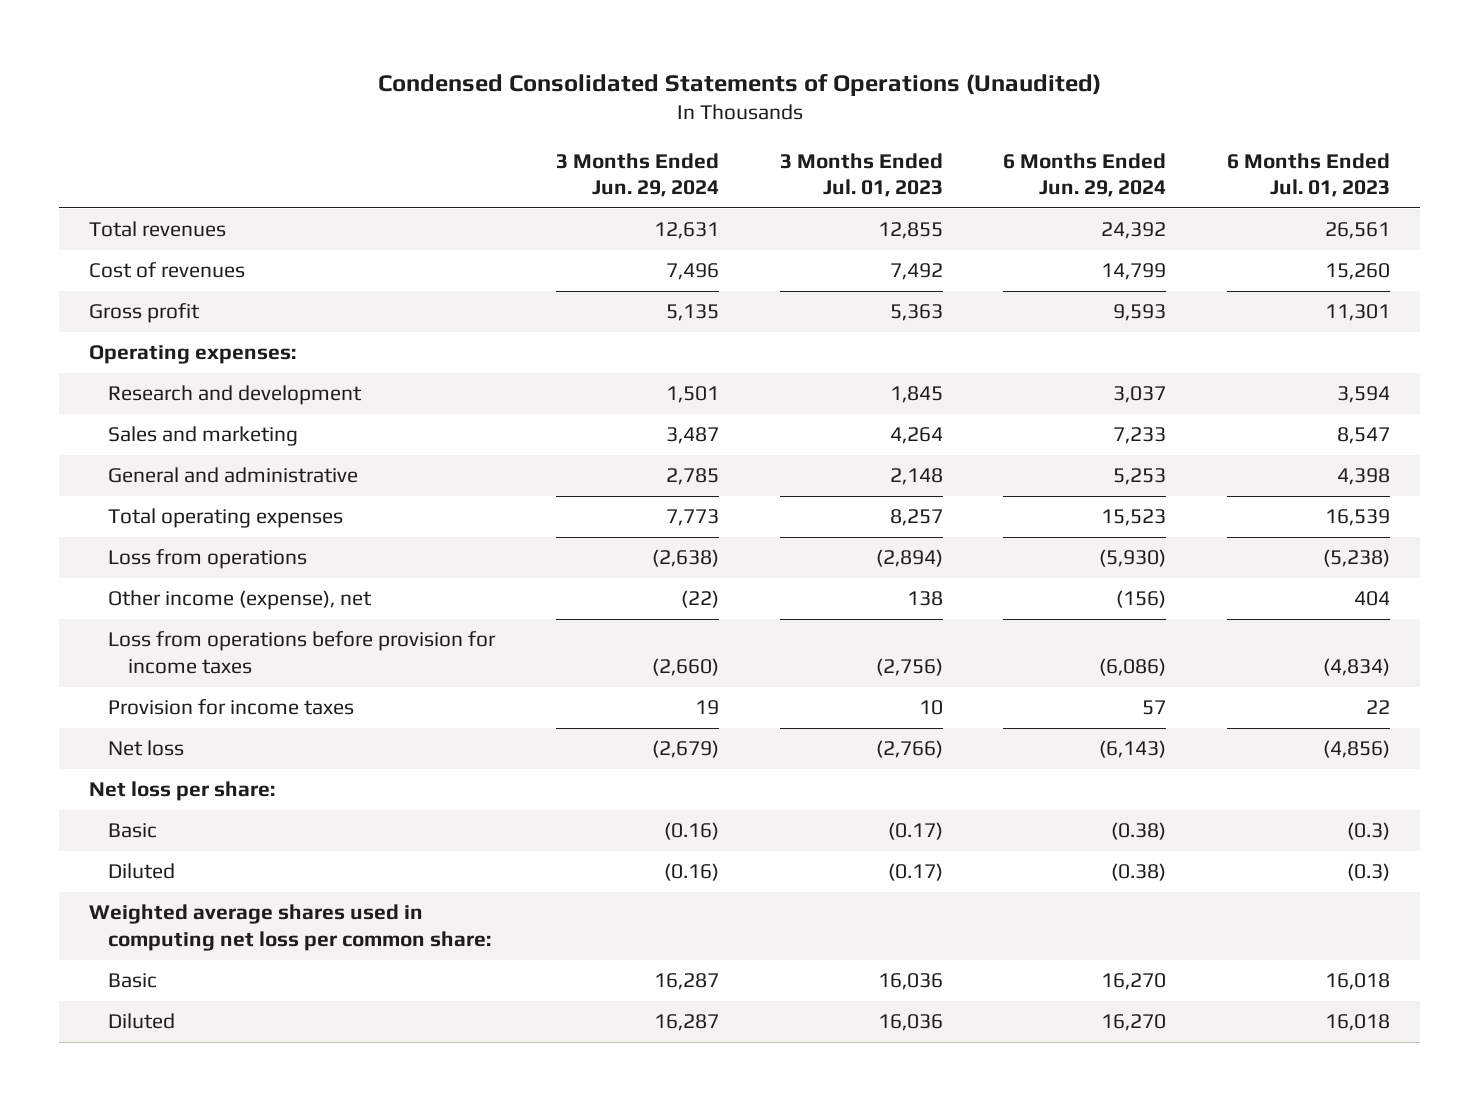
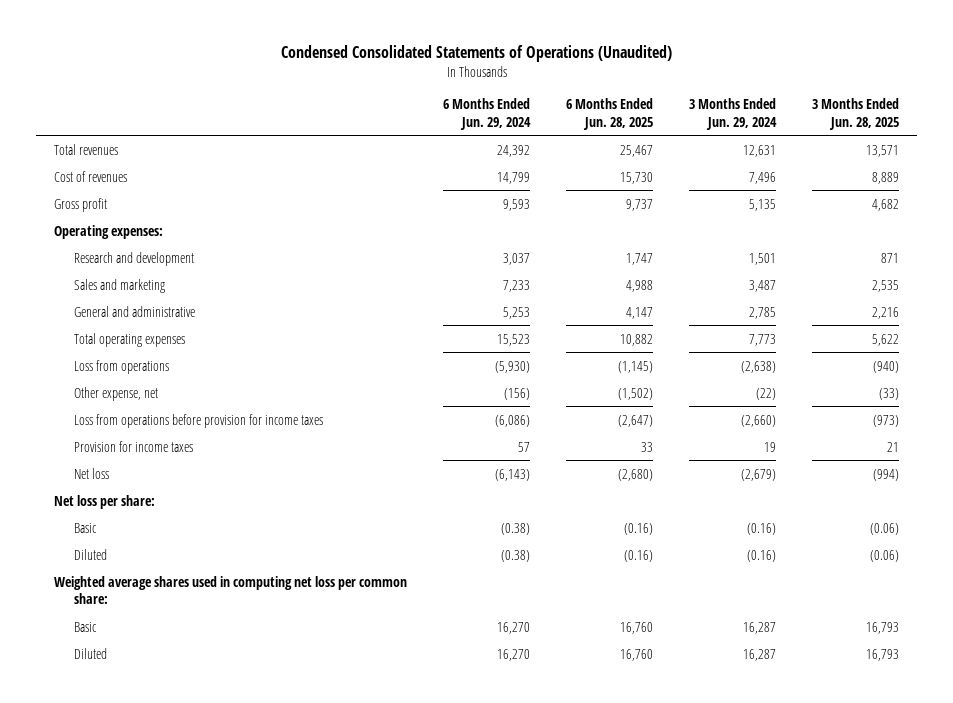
[779,152,943,198] 3 Months Ended Jul. 01, 2023 -> none
[1227,152,1391,198] 6 Months Ended Jul. 01, 2023 -> none
none -> [566,98,654,130] 6 Months Ended Jun. 28, 2025
none -> [812,98,900,130] 3 Months Ended Jun. 28, 2025
[108,590,373,611] Other income (expense), net -> [74,386,159,401] Other expense, net

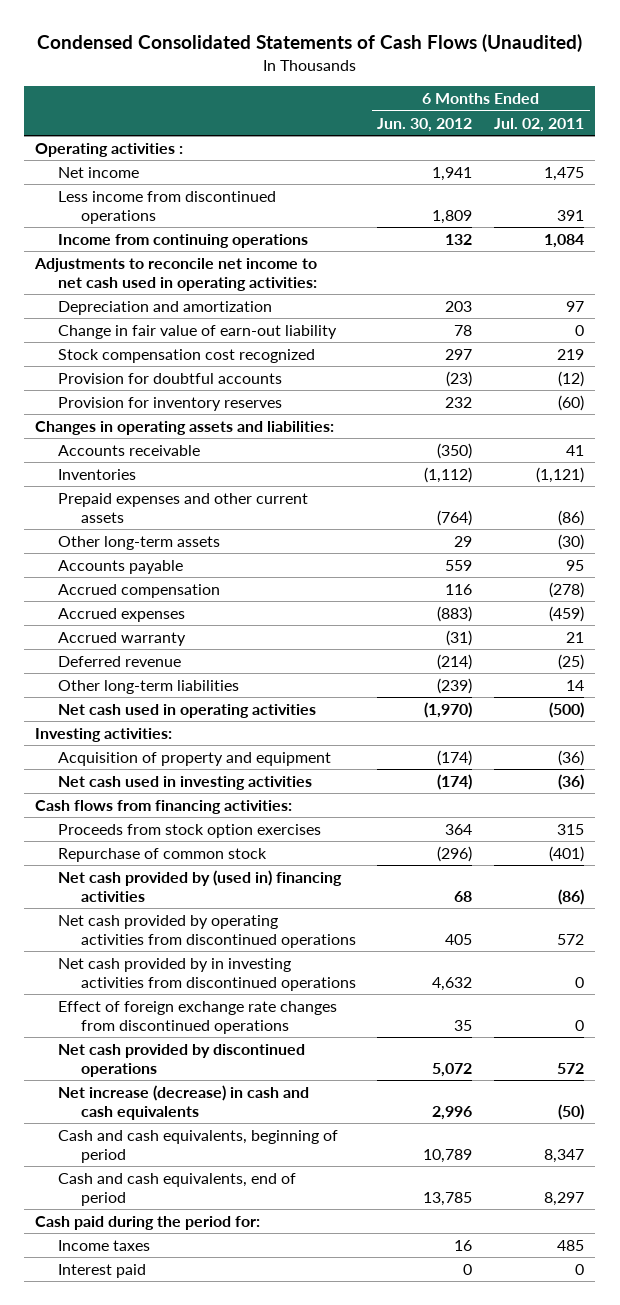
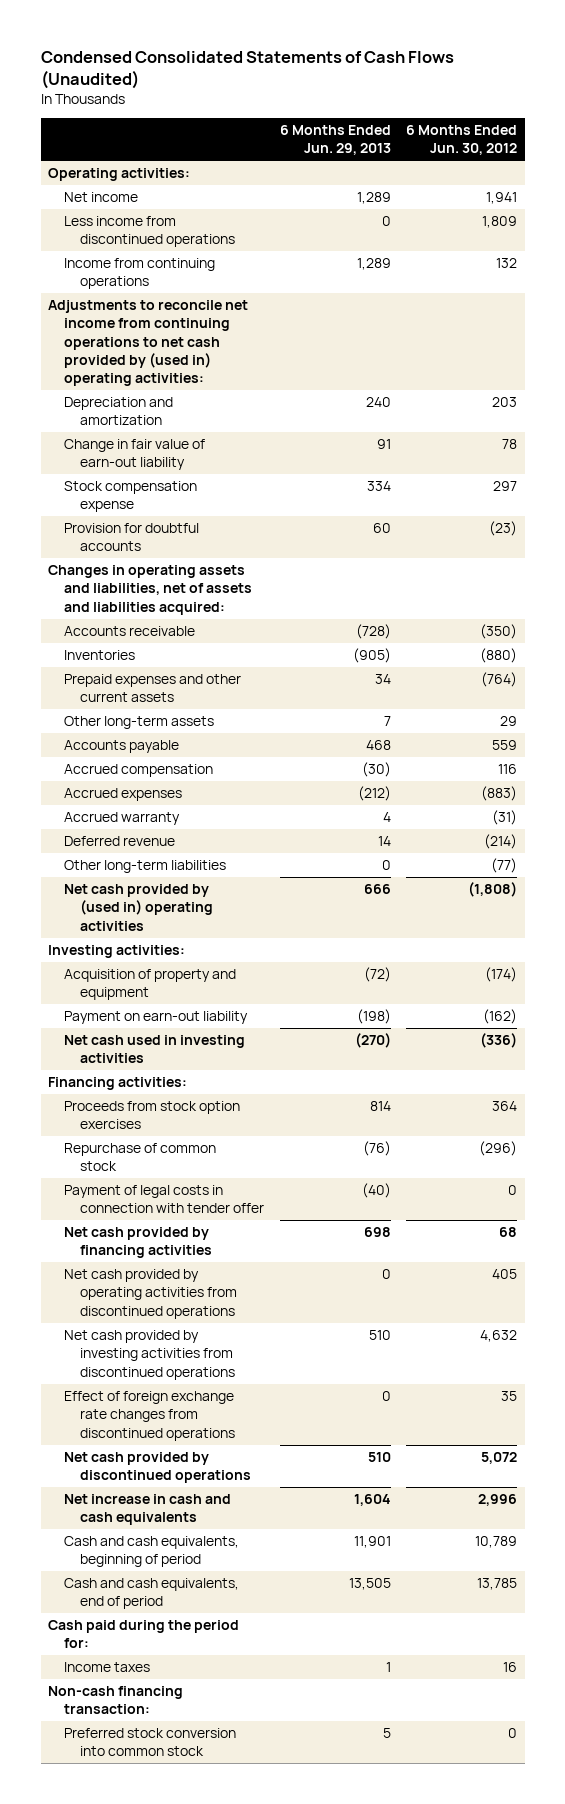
[494,117,585,132] Jul. 02, 2011 -> none
none -> [279,125,391,156] 6 Months Ended Jun. 29, 2013
[35,142,184,157] Operating activities : -> [48,168,191,182] Operating activities:
[34,257,318,291] Adjustments to reconcile net income to net cash used in operating activities: -> [48,300,249,387] Adjustments to reconcile net income from continuing operations to net cash provided by (used in) operating activities:
[58,348,316,363] Stock compensation cost recognized -> [64,481,198,513] Stock compensation expense
[58,396,283,411] Provision for inventory reserves -> none
[35,420,335,435] Changes in operating assets and liabilities: -> [48,565,253,615] Changes in operating assets and liabilities, net of assets and liabilities acquired:
[424,466,473,483] (1,112) -> [480,648,518,664] (880)
[437,677,473,694] (239) -> [491,858,518,874] (77)
[58,703,317,718] Net cash used in operating activities -> [64,884,214,931] Net cash provided by (used in) operating activities
[424,701,473,718] (1,970) -> [468,882,518,898] (1,808)
none -> [64,1011,249,1025] Payment on earn-out liability
[437,773,473,790] (174) -> [480,1033,518,1049] (336)
[35,799,293,814] Cash flows from financing activities: -> [48,1077,188,1091] Financing activities:
none -> [64,1185,265,1214] Payment of legal costs in connection with tender offer
[58,869,343,902] Net cash provided by (used in) financing activities -> [64,1227,213,1259] Net cash provided by financing activities
[58,957,356,991] Net cash provided by in investing activities from discontinued operations -> [64,1330,236,1380] Net cash provided by investing activities from discontinued operations
[58,1084,310,1120] Net increase (decrease) in cash and cash equivalents -> [64,1494,232,1526] Net increase in cash and cash equivalents
[58,1263,147,1278] Interest paid -> none
none -> [48,1686,184,1715] Non-cash financing transaction:
none -> [64,1728,237,1757] Preferred stock conversion into common stock

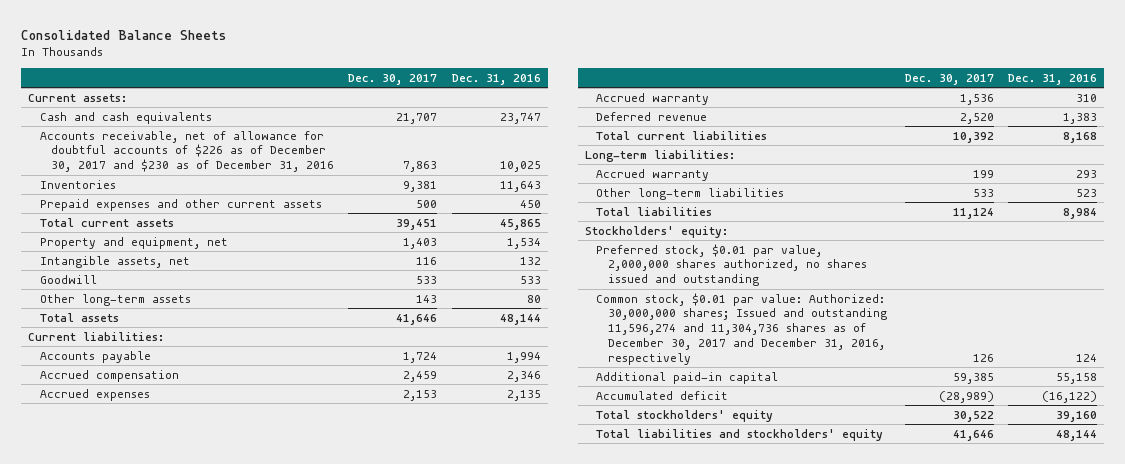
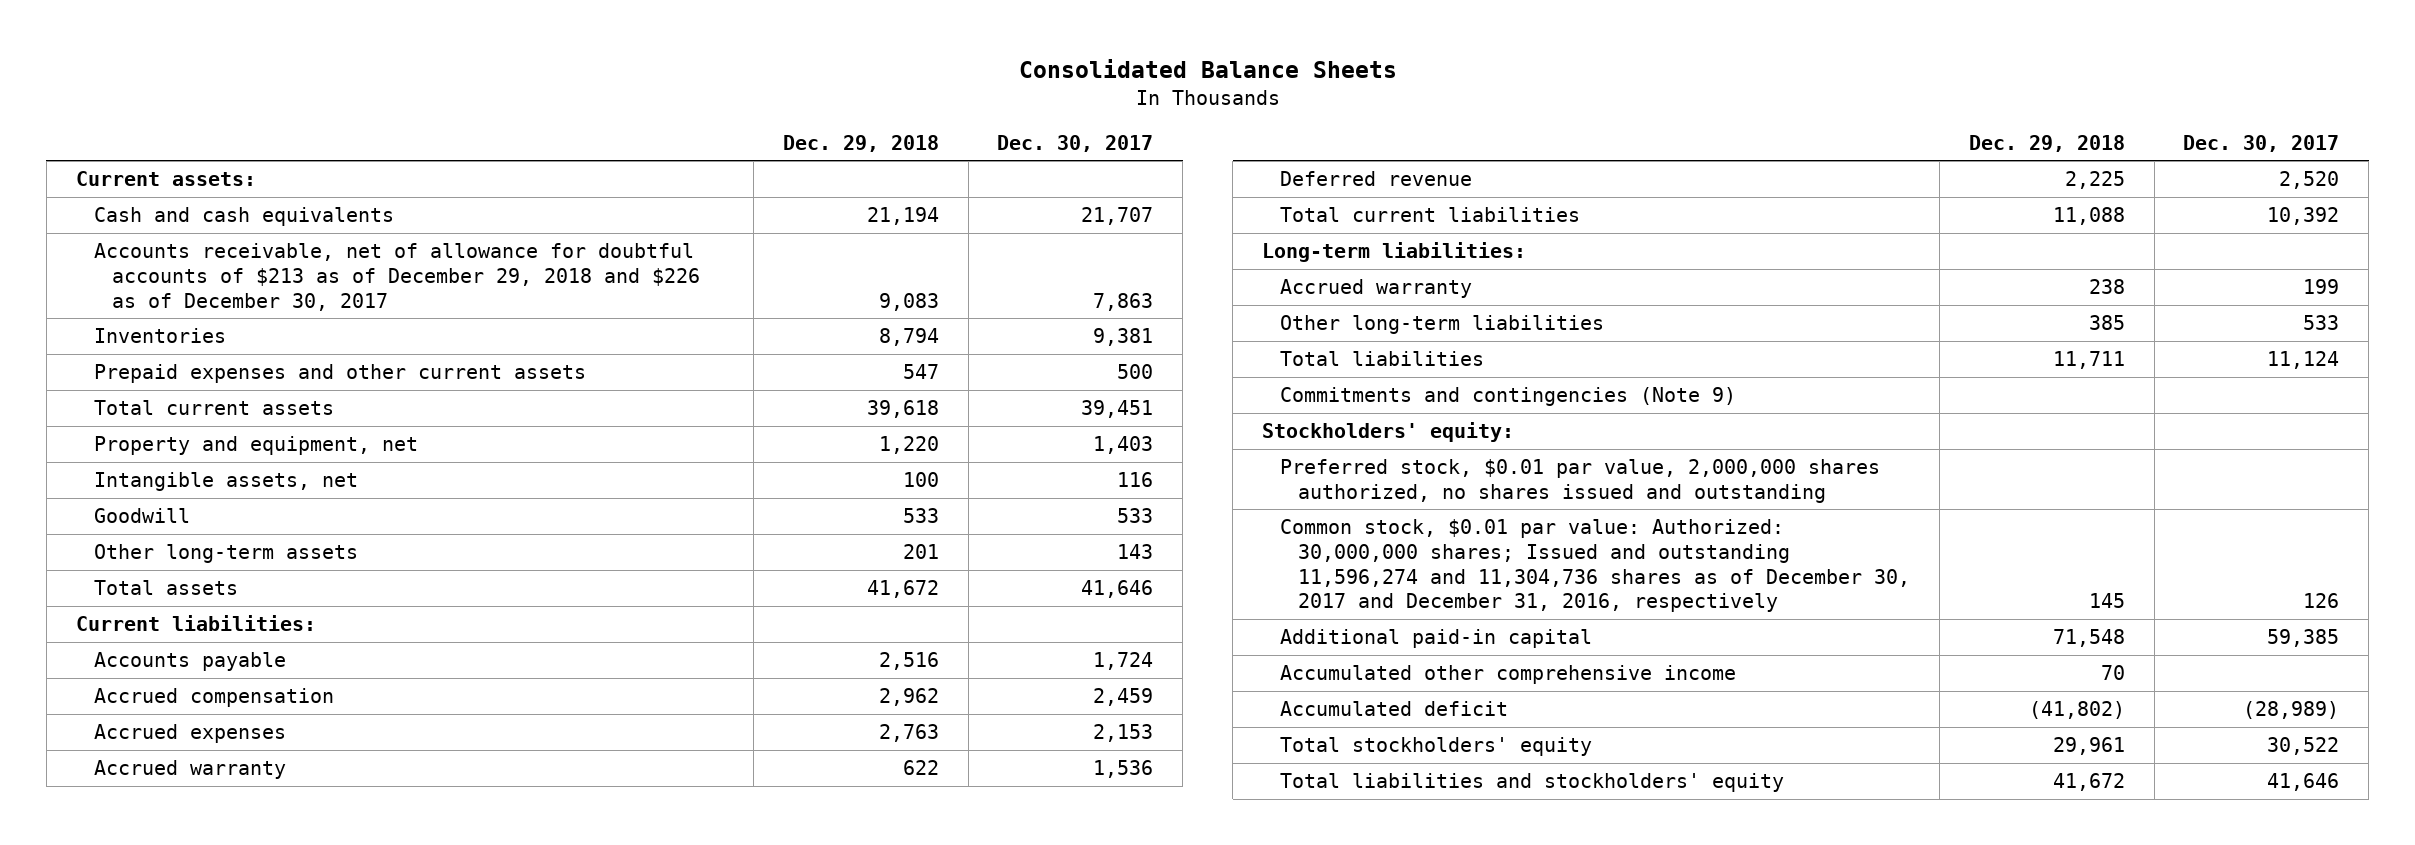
[451,73,541,85] Dec. 31, 2016 -> none
none -> [782,134,939,152] Dec. 29, 2018
[39,130,335,173] Accounts receivable, net of allowance for doubtful accounts of $226 as of December 30, 2017 and $230 as of December 31, 2016 -> [93,243,701,311] Accounts receivable, net of allowance for doubtful accounts of $213 as of December 29, 2018 and $226 as of December 30, 2017
none -> [1280,387,1737,407] Commitments and contingencies (Note 9)
none -> [1280,665,1737,685] Accumulated other comprehensive income

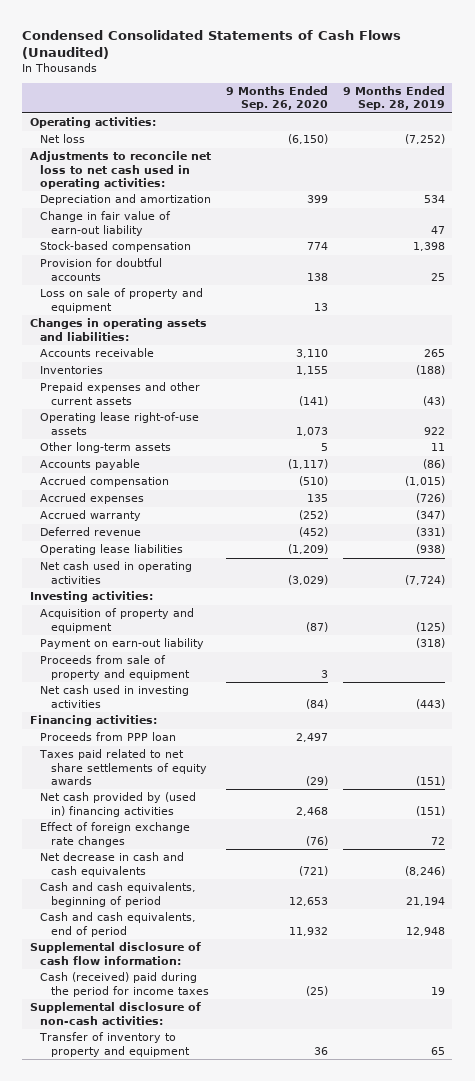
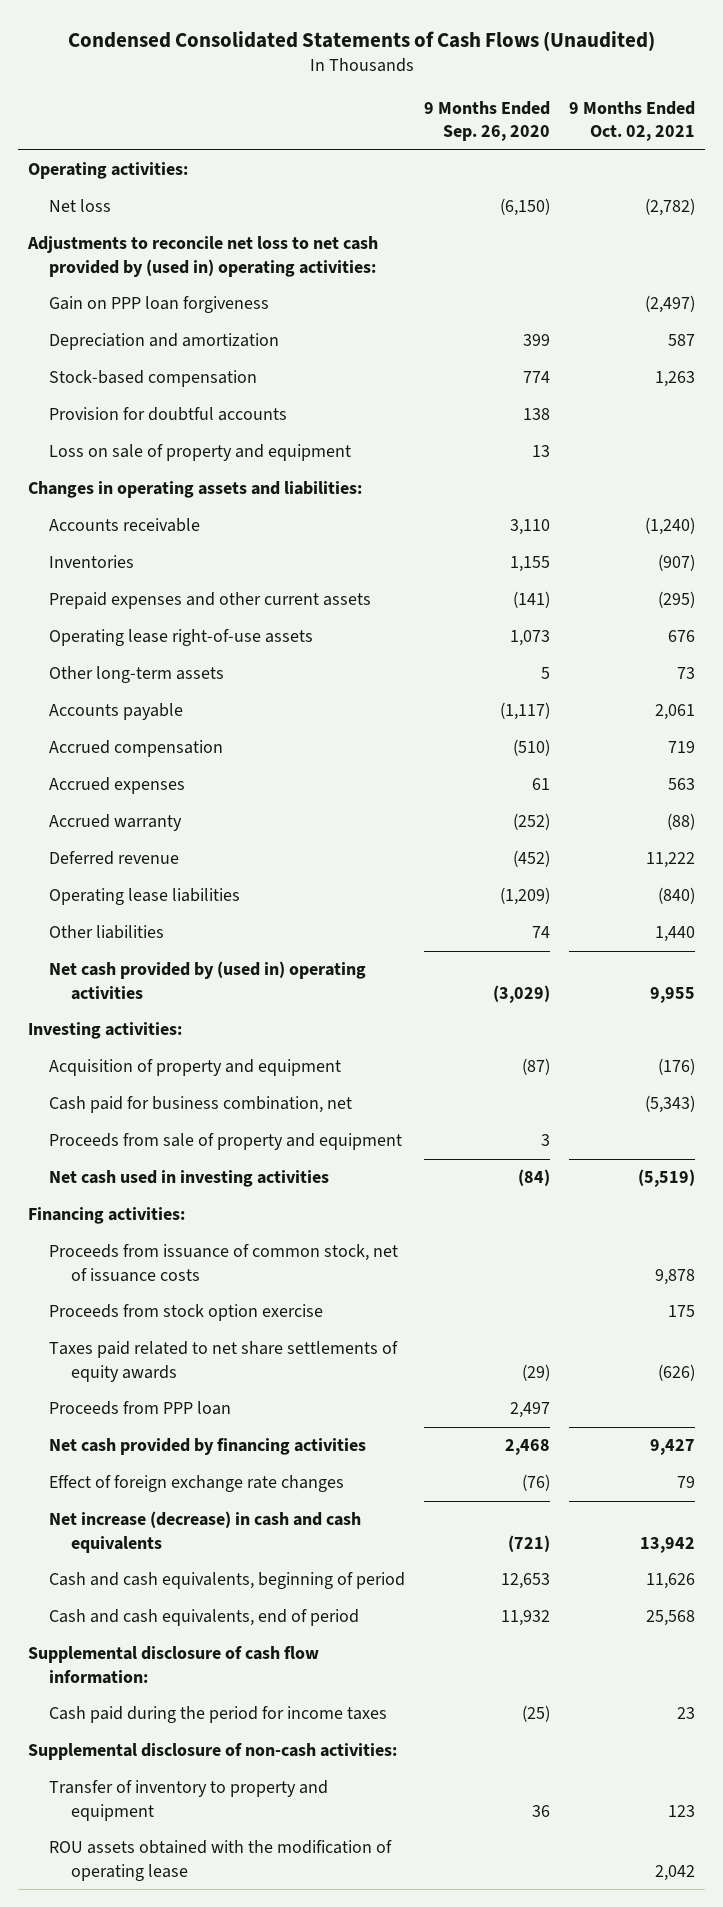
[342,86,445,111] 9 Months Ended Sep. 28, 2019 -> none
none -> [569,100,696,142] 9 Months Ended Oct. 02, 2021
[29,151,211,189] Adjustments to reconcile net loss to net cash used in operating activities: -> [26,236,378,277] Adjustments to reconcile net loss to net cash provided by (used in) operating activities:
none -> [49,296,270,314] Gain on PPP loan forgiveness
[40,211,172,236] Change in fair value of earn-out liability -> none
[307,494,329,503] 135 -> [532,778,551,791] 61
none -> [49,925,165,940] Other liabilities
[40,561,193,584] Net cash used in operating activities -> [49,961,367,1000] Net cash provided by (used in) operating activities
[40,638,205,650] Payment on earn-out liability -> none
none -> [49,1096,353,1114] Cash paid for business combination, net
none -> [49,1244,399,1282] Proceeds from issuance of common stock, net of issuance costs
none -> [49,1304,324,1322] Proceeds from stock option exercise
[40,732,177,742] Proceeds from PPP loan -> [49,1401,232,1416] Proceeds from PPP loan
[40,792,197,817] Net cash provided by (used in) financing activities -> [49,1438,367,1456] Net cash provided by financing activities
[40,852,185,877] Net decrease in cash and cash equivalents -> [49,1511,362,1553] Net increase (decrease) in cash and cash equivalents
[40,972,209,997] Cash (received) paid during the period for income taxes -> [49,1706,388,1724] Cash paid during the period for income taxes
none -> [49,1840,393,1881] ROU assets obtained with the modification of operating lease

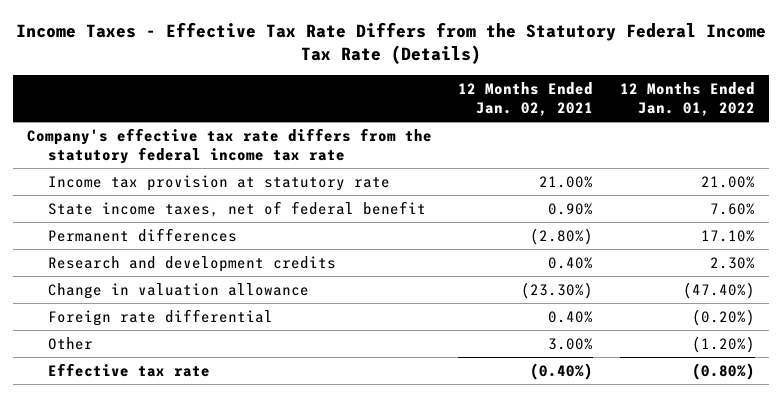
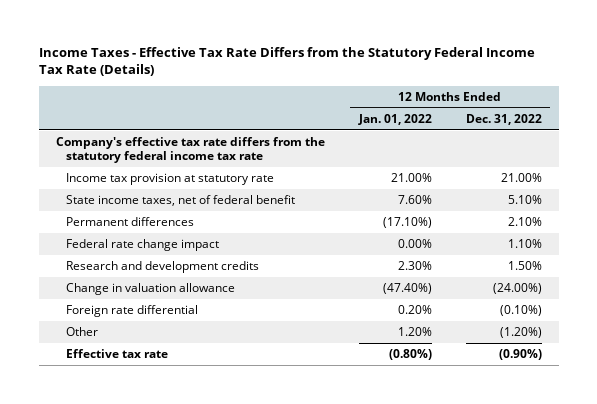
[458,82,594,117] 12 Months Ended Jan. 02, 2021 -> none
none -> [465,113,542,125] Dec. 31, 2022
[701,229,756,242] 17.10% -> [382,217,432,229] (17.10%)
none -> [66,239,220,252] Federal rate change impact
[692,308,756,326] (0.20%) -> [397,305,432,315] 0.20%
[692,335,756,353] (1.20%) -> [397,327,432,337] 1.20%

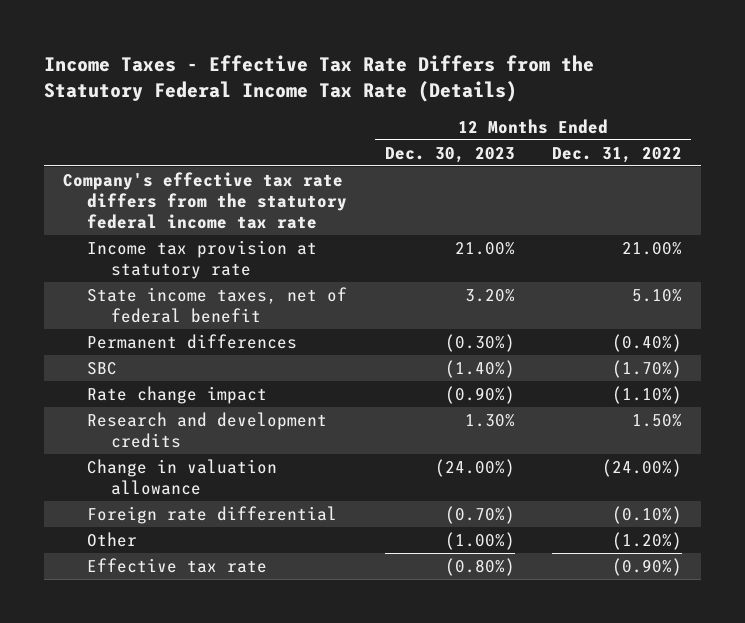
[357,113,432,125] Jan. 01, 2022 -> none
none -> [384,146,515,163] Dec. 30, 2023
[507,217,542,227] 2.10% -> [611,333,682,352] (0.40%)
none -> [87,361,118,375] SBC
[66,239,220,252] Federal rate change impact -> [87,385,268,404] Rate change impact
[507,239,542,249] 1.10% -> [611,385,682,404] (1.10%)

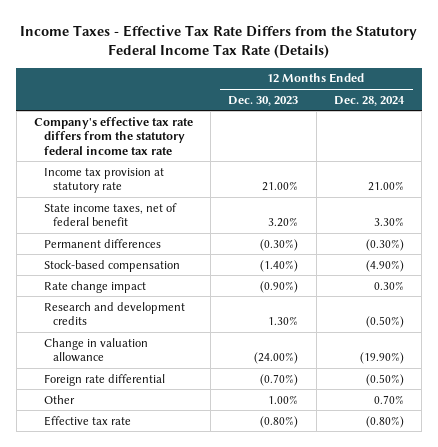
[551,146,682,163] Dec. 31, 2022 -> none
none -> [333,95,405,106] Dec. 28, 2024
[87,361,118,375] SBC -> none
none -> [43,259,180,272] Stock-based compensation
[444,531,515,550] (1.00%) -> [268,394,299,404] 1.00%

